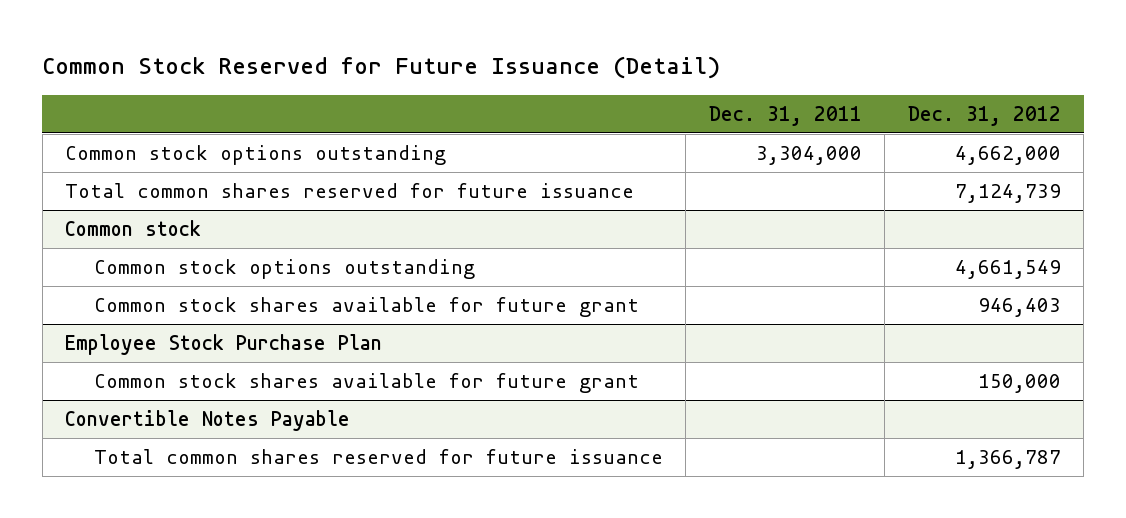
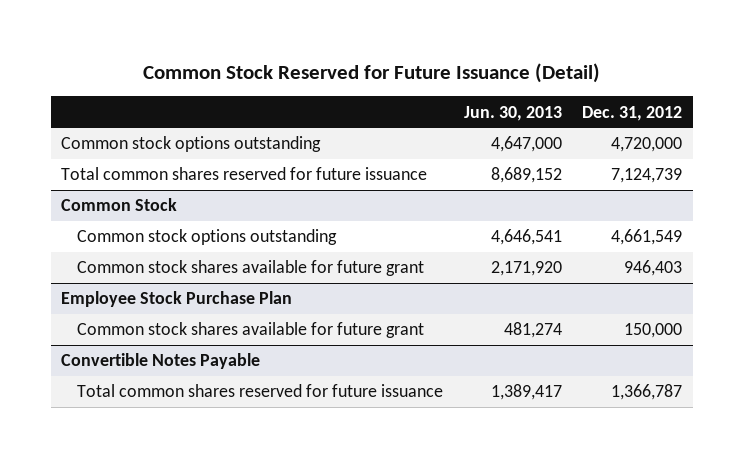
[708,105,862,126] Dec. 31, 2011 -> none
none -> [463,105,562,121] Jun. 30, 2013
[954,146,1061,166] 4,662,000 -> [611,137,683,153] 4,720,000
[65,220,202,237] Common stock -> [61,198,178,212] Common Stock

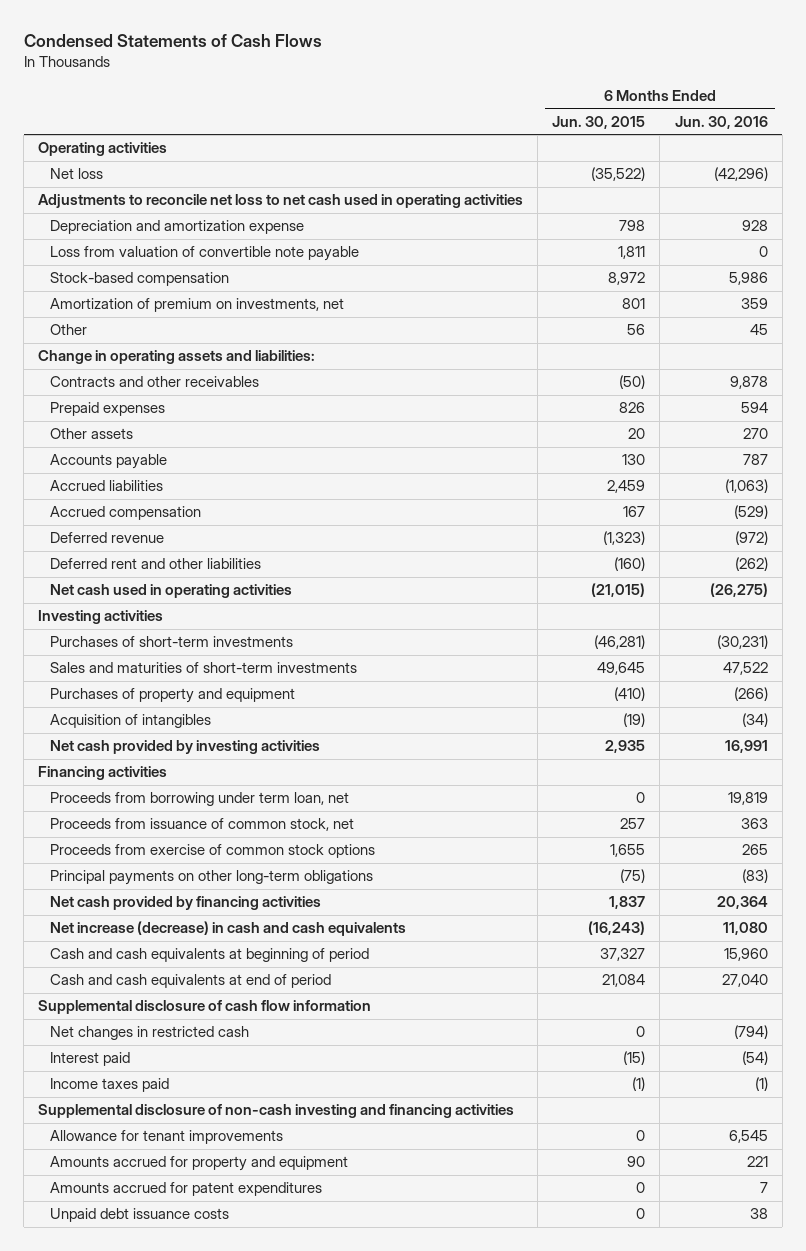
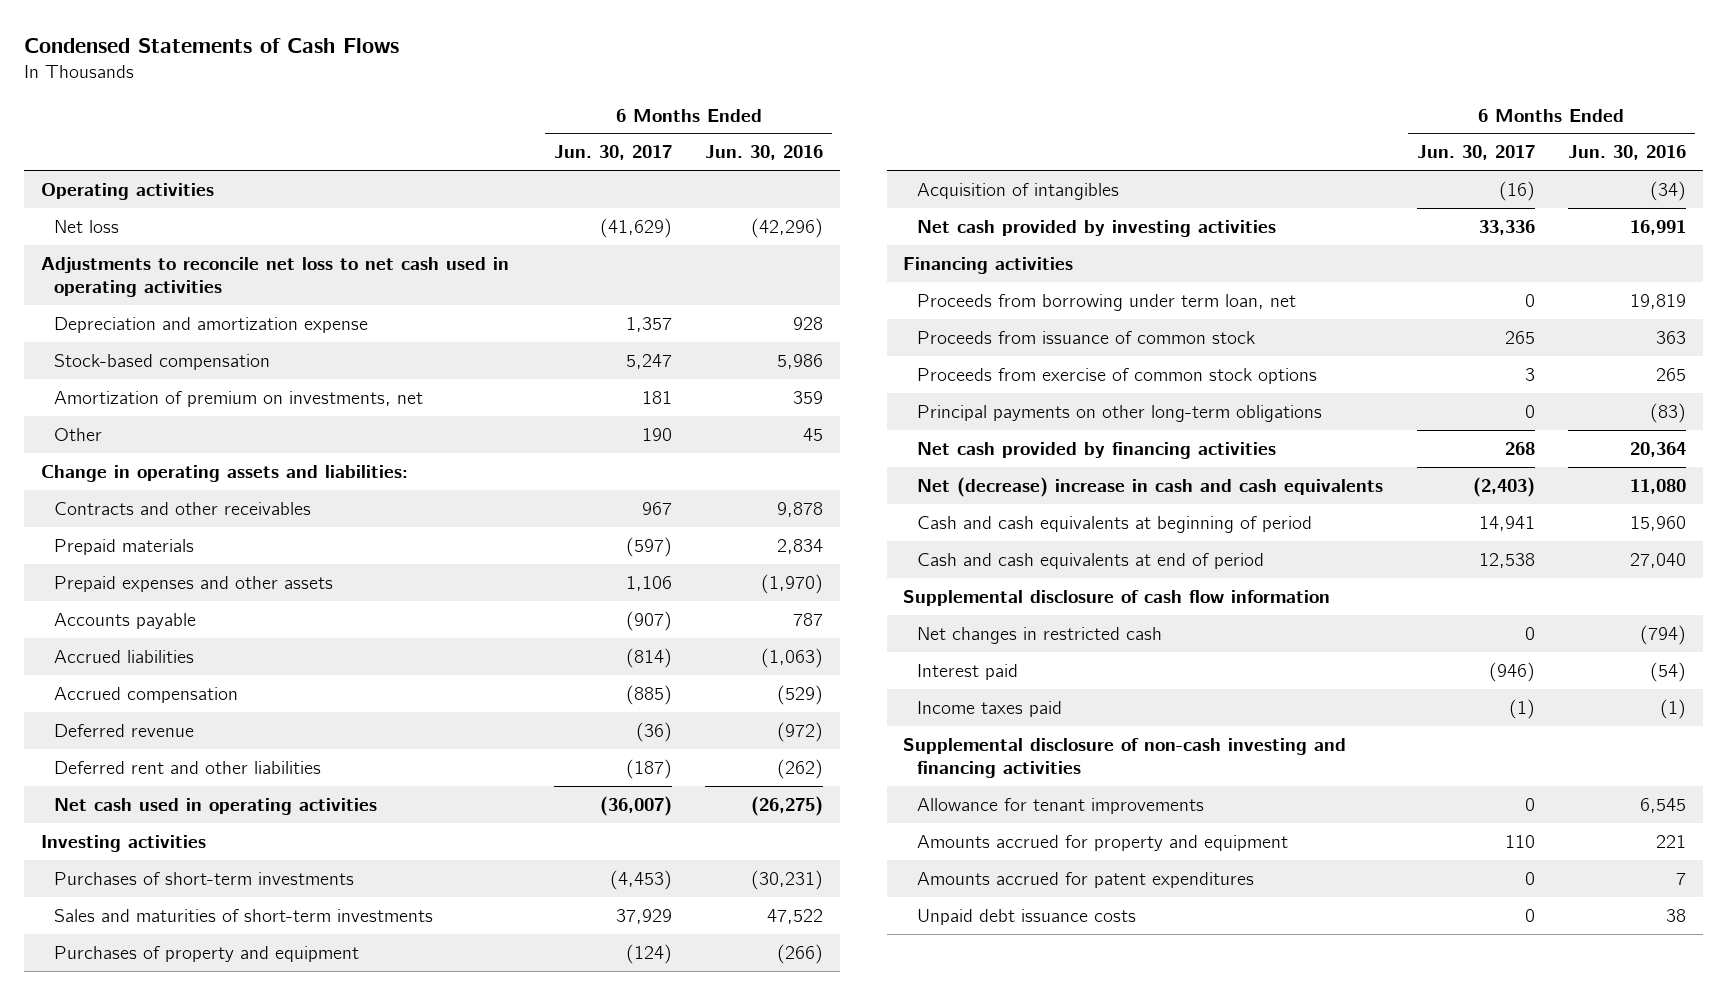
[552,115,646,129] Jun. 30, 2015 -> none
none -> [553,145,672,161] Jun. 30, 2017
[49,246,359,262] Loss from valuation of convertible note payable -> none
[49,402,165,417] Prepaid expenses -> [54,538,195,555] Prepaid materials
[740,402,768,414] 594 -> [777,538,824,554] 2,834
[49,428,133,440] Other assets -> [54,575,334,592] Prepaid expenses and other assets
[742,428,768,440] 270 -> [761,573,824,594] (1,970)
[49,818,354,832] Proceeds from issuance of common stock, net -> [917,330,1256,344] Proceeds from issuance of common stock
[49,921,406,937] Net increase (decrease) in cash and cash equivalents -> [917,476,1384,497] Net (decrease) increase in cash and cash equivalents

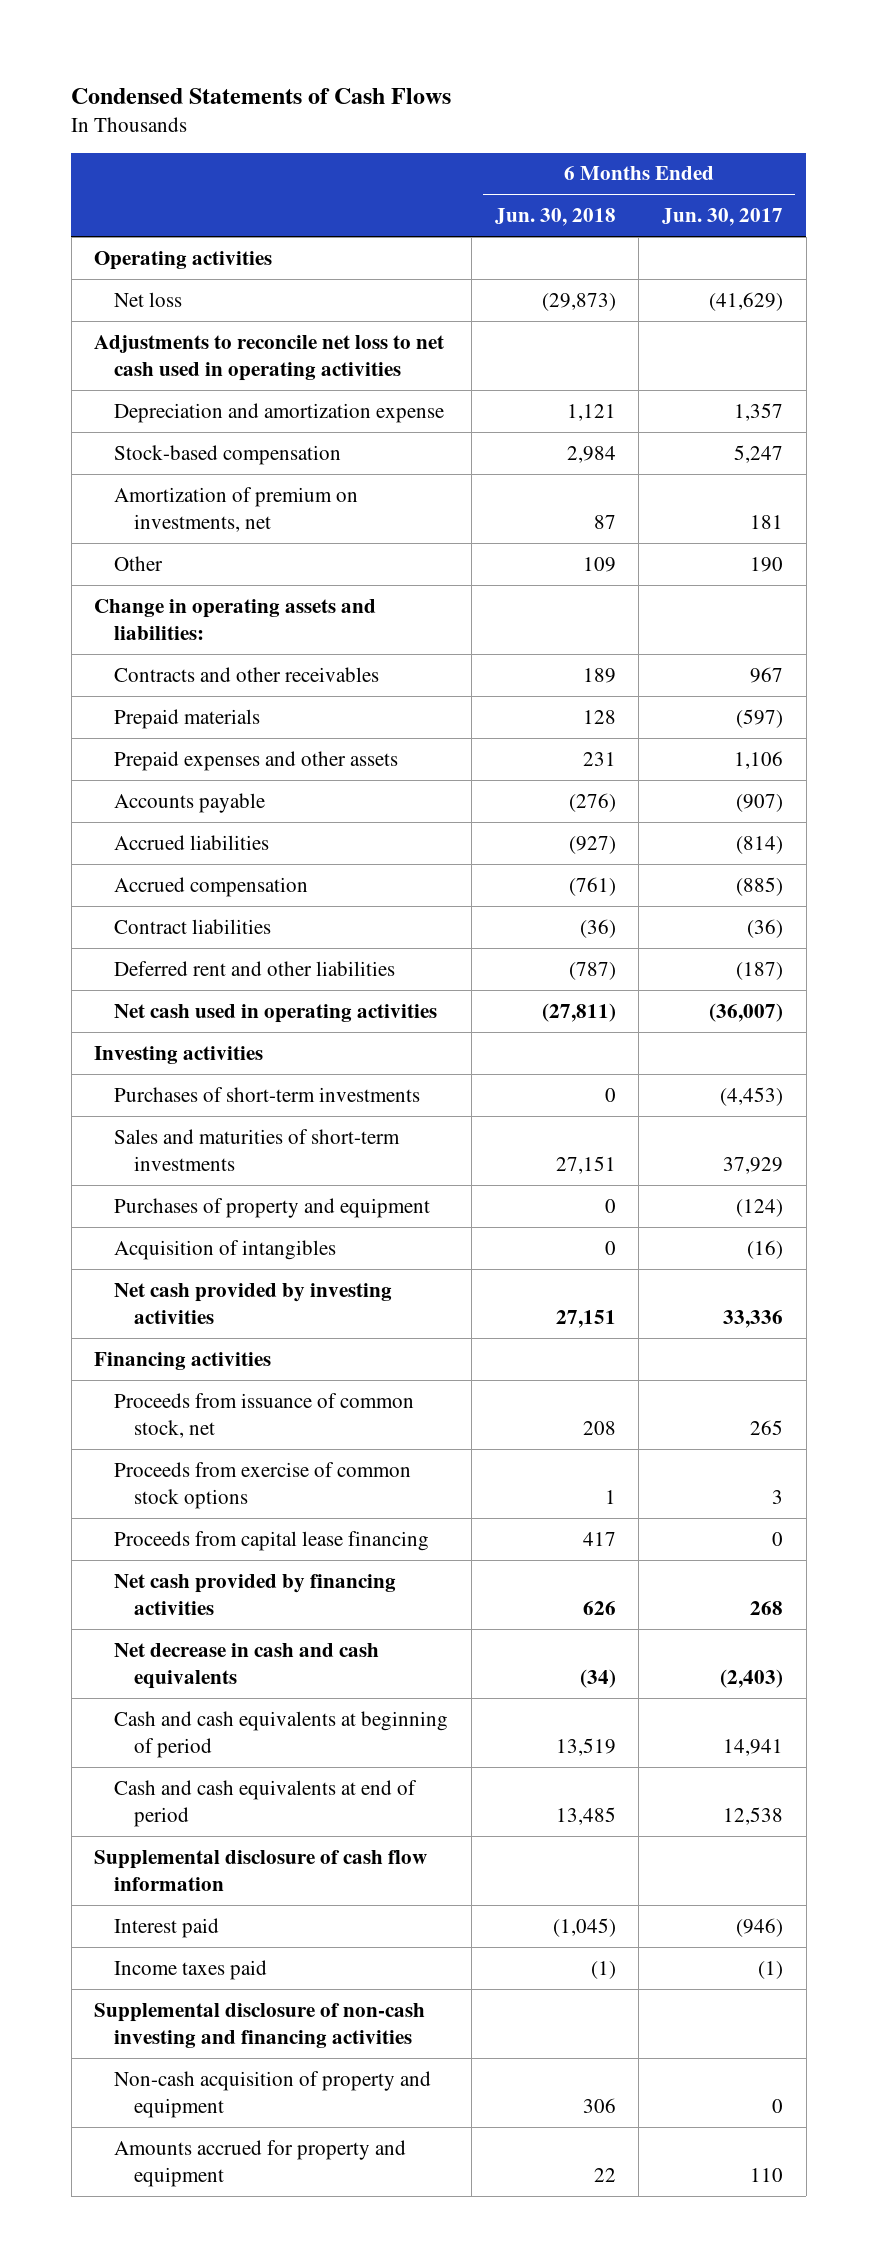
[705,145,824,161] Jun. 30, 2016 -> none
none -> [494,208,616,227] Jun. 30, 2018
[54,723,195,737] Deferred revenue -> none
none -> [114,918,272,934] Contract liabilities
[917,293,1297,311] Proceeds from borrowing under term loan, net -> none
[917,330,1256,344] Proceeds from issuance of common stock -> [114,1392,415,1438] Proceeds from issuance of common stock, net
[917,404,1323,422] Principal payments on other long-term obligations -> none
none -> [114,1530,430,1551] Proceeds from capital lease financing
[917,476,1384,497] Net (decrease) increase in cash and cash equivalents -> [114,1642,380,1689] Net decrease in cash and cash equivalents
[917,626,1163,644] Net changes in restricted cash -> none
[917,797,1205,814] Allowance for tenant improvements -> none
none -> [114,2070,432,2118] Non-cash acquisition of property and equipment
[917,871,1255,888] Amounts accrued for patent expenditures -> none
[917,908,1137,925] Unpaid debt issuance costs -> none

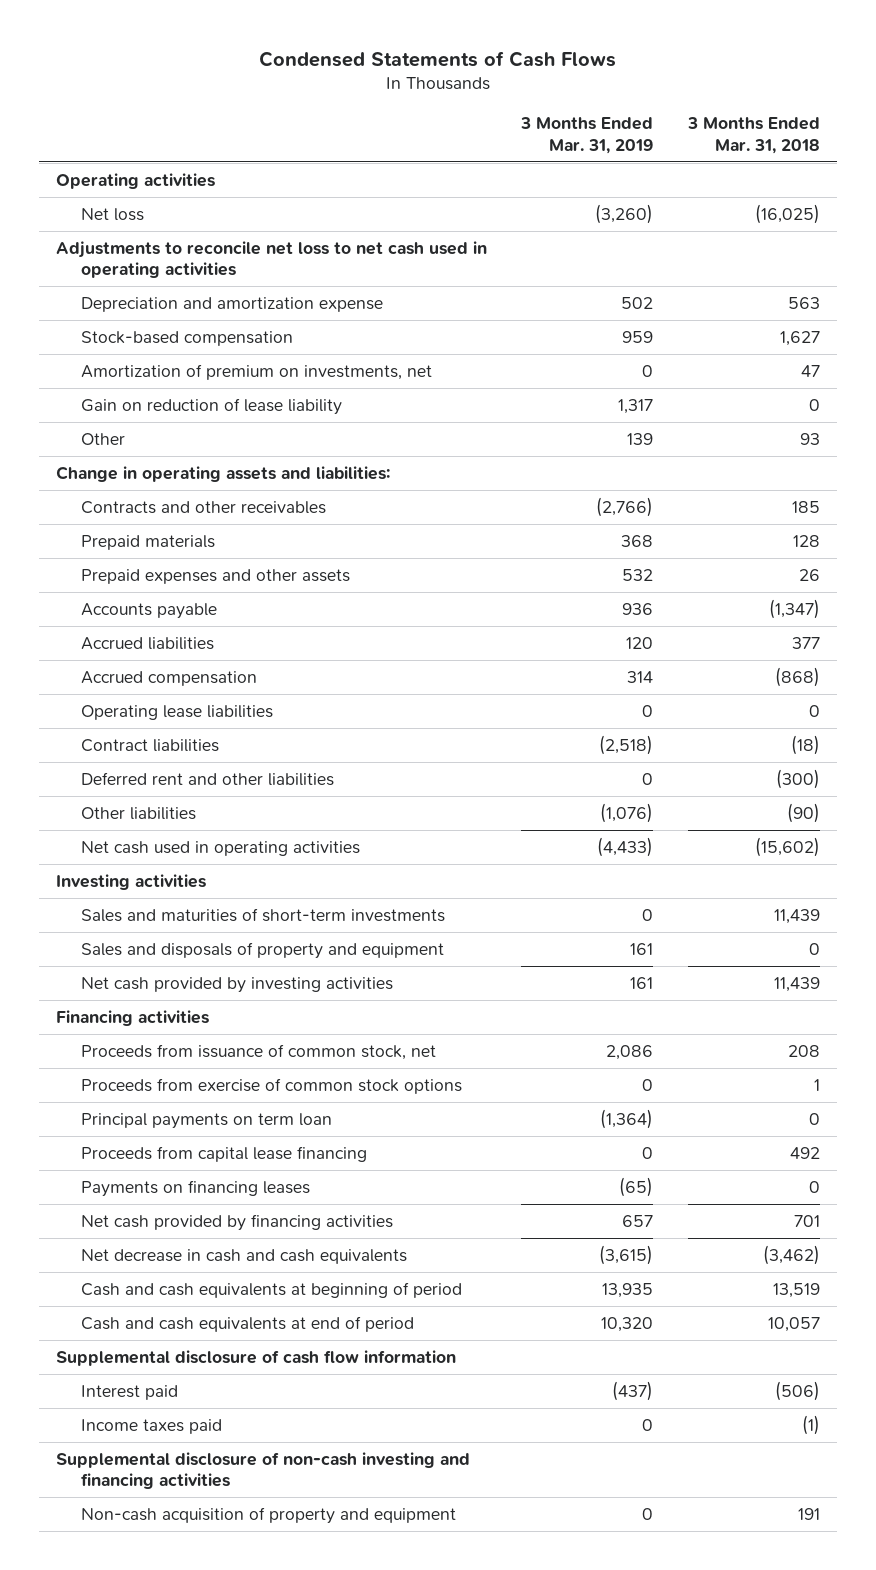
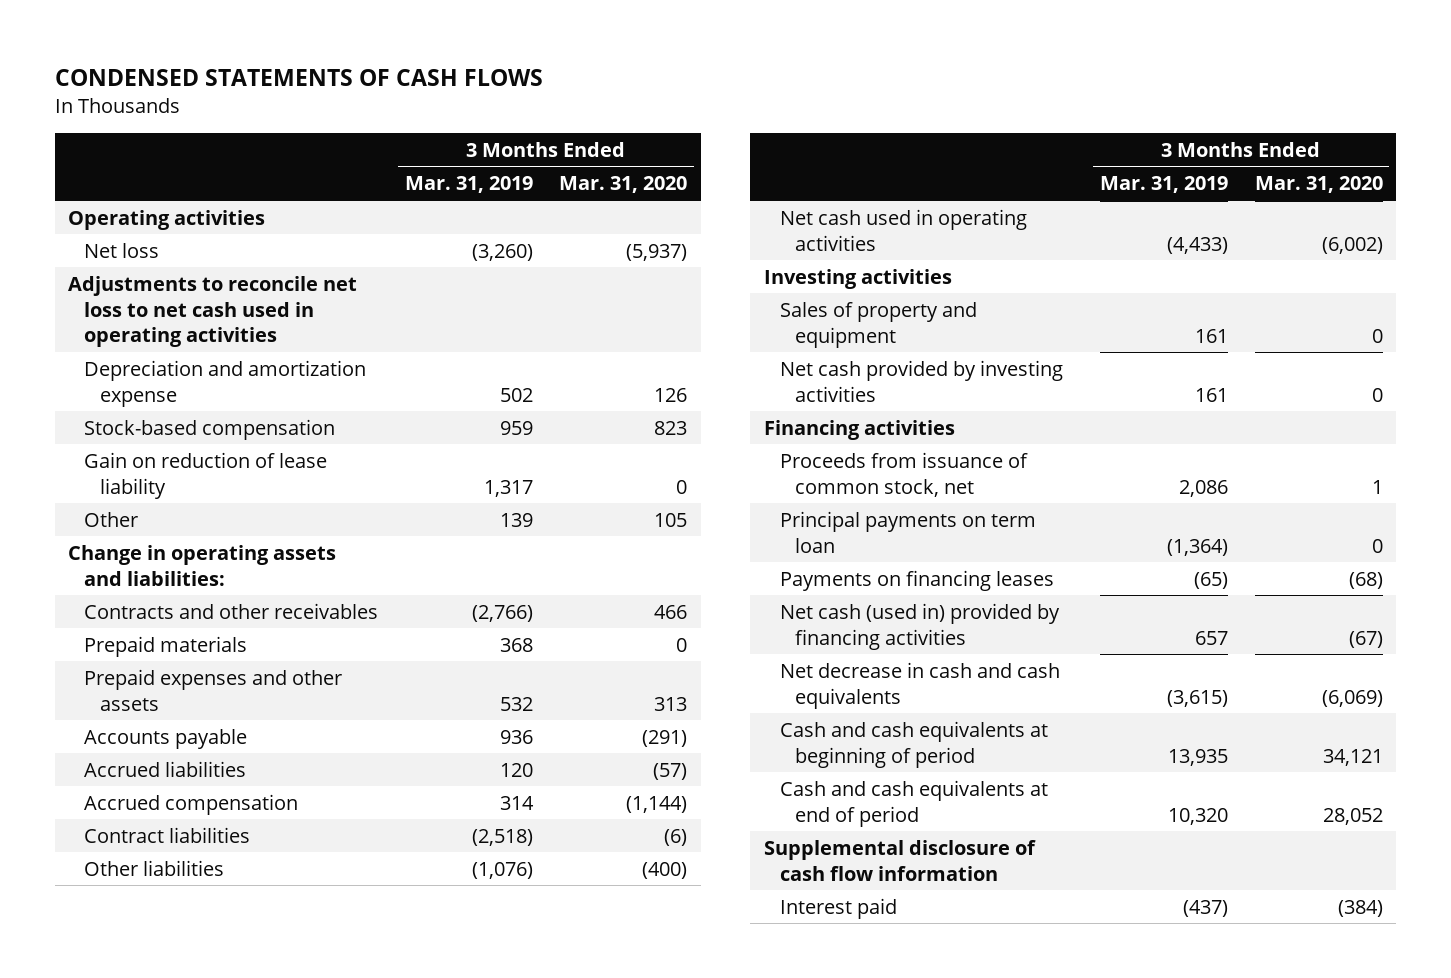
[258,50,616,67] Condensed Statements of Cash Flows -> [55,69,544,87] CONDENSED STATEMENTS OF CASH FLOWS
[687,117,821,154] 3 Months Ended Mar. 31, 2018 -> none
none -> [559,176,688,194] Mar. 31, 2020
[80,363,432,380] Amortization of premium on investments, net -> none
[80,704,273,720] Operating lease liabilities -> none
[80,771,334,786] Deferred rent and other liabilities -> none
[80,907,445,922] Sales and maturities of short-term investments -> none
[80,941,444,959] Sales and disposals of property and equipment -> [779,301,977,348] Sales of property and equipment
[80,1077,462,1094] Proceeds from exercise of common stock options -> none
[80,1145,367,1162] Proceeds from capital lease financing -> none
[80,1213,393,1231] Net cash provided by financing activities -> [779,602,1060,650] Net cash (used in) provided by financing activities
[80,1418,222,1434] Income taxes paid -> none
[55,1451,470,1490] Supplemental disclosure of non-cash investing and financing activities -> none
[80,1506,456,1524] Non-cash acquisition of property and equipment -> none

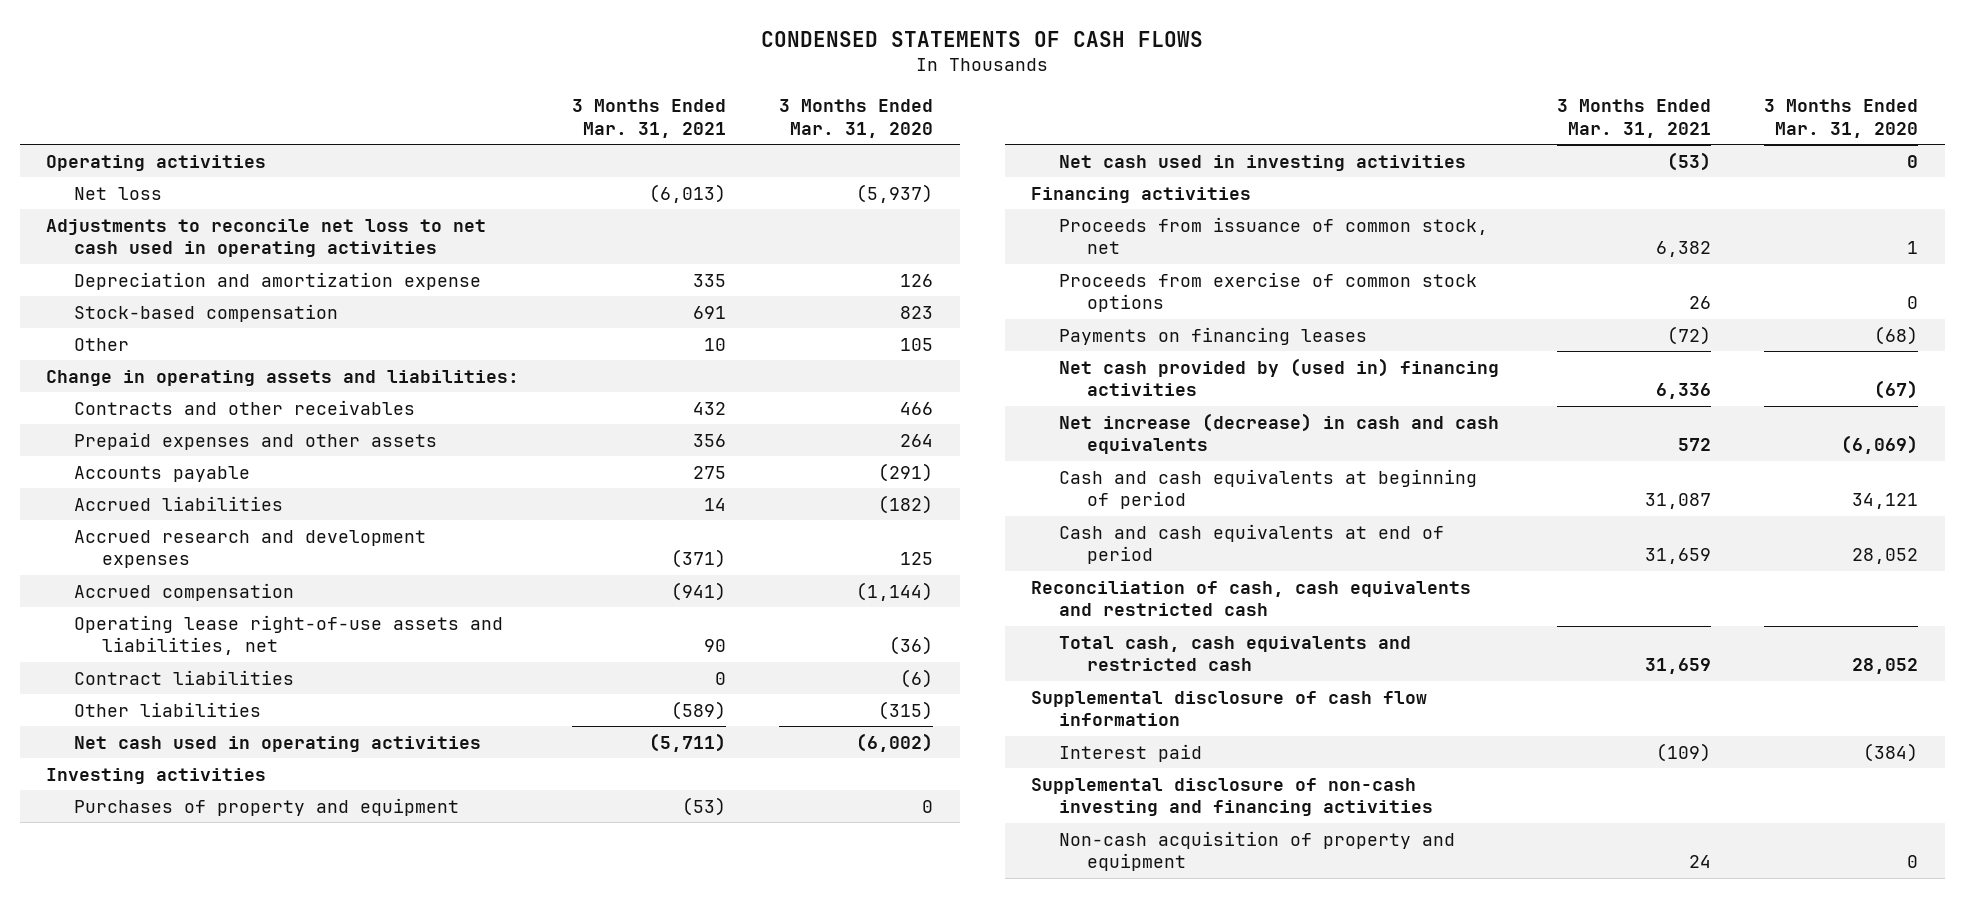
[404,176,533,194] Mar. 31, 2019 -> none
none -> [572,98,727,138] 3 Months Ended Mar. 31, 2021
[84,451,328,499] Gain on reduction of lease liability -> none
[84,635,248,657] Prepaid materials -> none
[654,696,688,711] 313 -> [900,433,934,447] 264
[653,762,688,780] (57) -> [878,494,934,514] (182)
none -> [74,529,427,569] Accrued research and development expenses
none -> [74,614,504,656] Operating lease right-of-use assets and liabilities, net
[642,861,688,879] (400) -> [878,700,934,720] (315)
[779,301,977,348] Sales of property and equipment -> [74,797,460,816] Purchases of property and equipment
[779,359,1063,402] Net cash provided by investing activities -> [1058,154,1466,171] Net cash used in investing activities
[779,510,1036,553] Principal payments on term loan -> none
none -> [1058,271,1477,313] Proceeds from exercise of common stock options
[779,602,1060,650] Net cash (used in) provided by financing activities -> [1058,357,1499,397] Net cash provided by (used in) financing activities
[779,661,1060,709] Net decrease in cash and cash equivalents -> [1058,412,1499,455] Net increase (decrease) in cash and cash equivalents
none -> [1031,580,1472,617] Reconciliation of cash, cash equivalents and restricted cash
none -> [1058,635,1411,672] Total cash, cash equivalents and restricted cash
none -> [1031,777,1433,817] Supplemental disclosure of non-cash investing and financing activities
none -> [1058,830,1455,872] Non-cash acquisition of property and equipment

